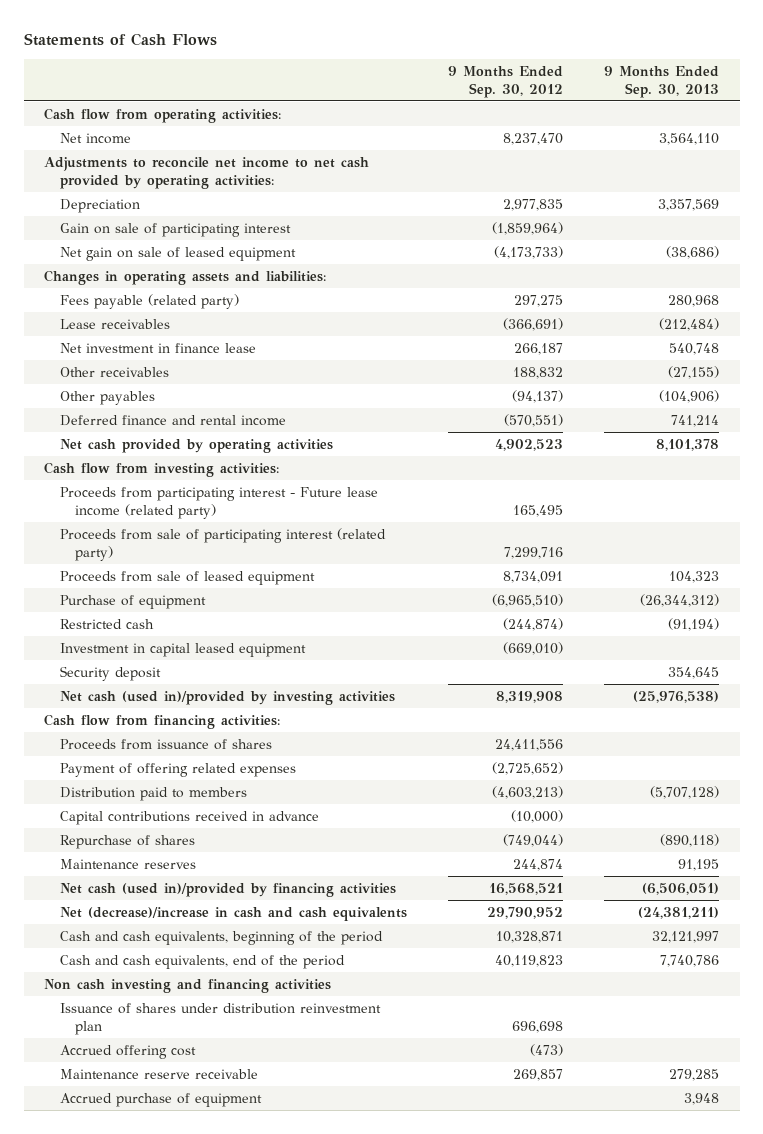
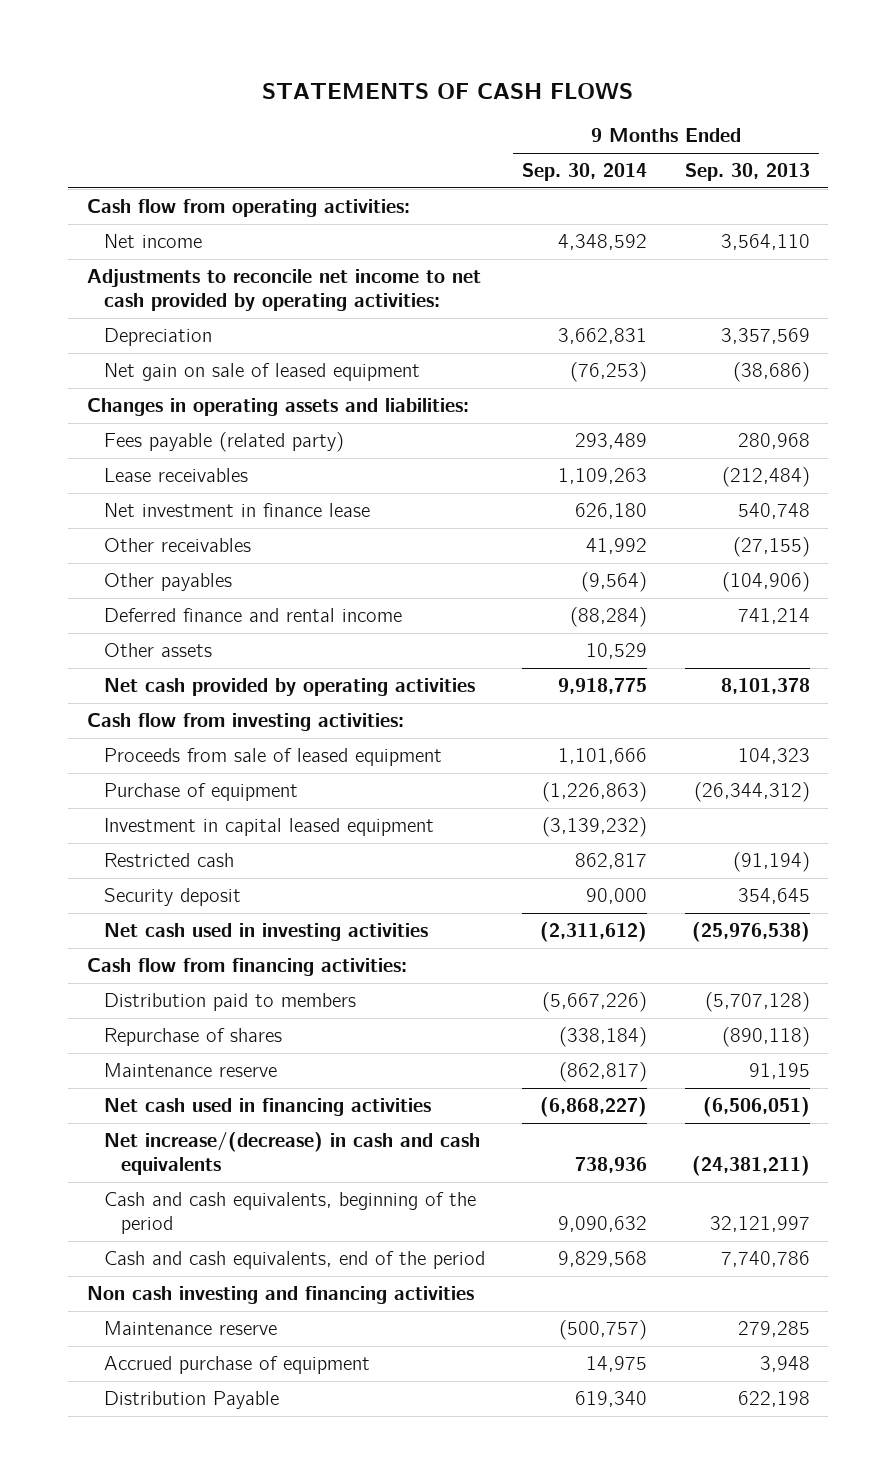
[23,33,217,47] Statements of Cash Flows -> [262,82,634,99] STATEMENTS OF CASH FLOWS
[447,66,563,98] 9 Months Ended Sep. 30, 2012 -> none
none -> [522,163,648,182] Sep. 30, 2014
[59,222,291,237] Gain on sale of participating interest -> none
none -> [103,643,212,658] Other assets
[59,486,378,519] Proceeds from participating interest - Future lease income (related party) -> none
[59,527,386,561] Proceeds from sale of participating interest (related party) -> none
[59,618,154,629] Restricted cash -> [103,853,234,868] Restricted cash
[59,690,395,705] Net cash (used in)/provided by investing activities -> [103,923,428,942] Net cash used in investing activities
[59,738,272,750] Proceeds from issuance of shares -> none
[59,762,296,777] Payment of offering related expenses -> none
[59,810,319,825] Capital contributions received in advance -> none
[59,858,196,869] Maintenance reserves -> [103,1063,277,1078] Maintenance reserve
[59,882,396,897] Net cash (used in)/provided by financing activities -> [103,1098,431,1117] Net cash used in financing activities
[59,906,407,921] Net (decrease)/increase in cash and cash equivalents -> [103,1132,480,1176] Net increase/(decrease) in cash and cash equivalents
[59,1002,381,1035] Issuance of shares under distribution reinvestment plan -> none
[59,1044,196,1059] Accrued offering cost -> none
[59,1068,258,1079] Maintenance reserve receivable -> [103,1321,277,1336] Maintenance reserve
none -> [103,1391,279,1410] Distribution Payable

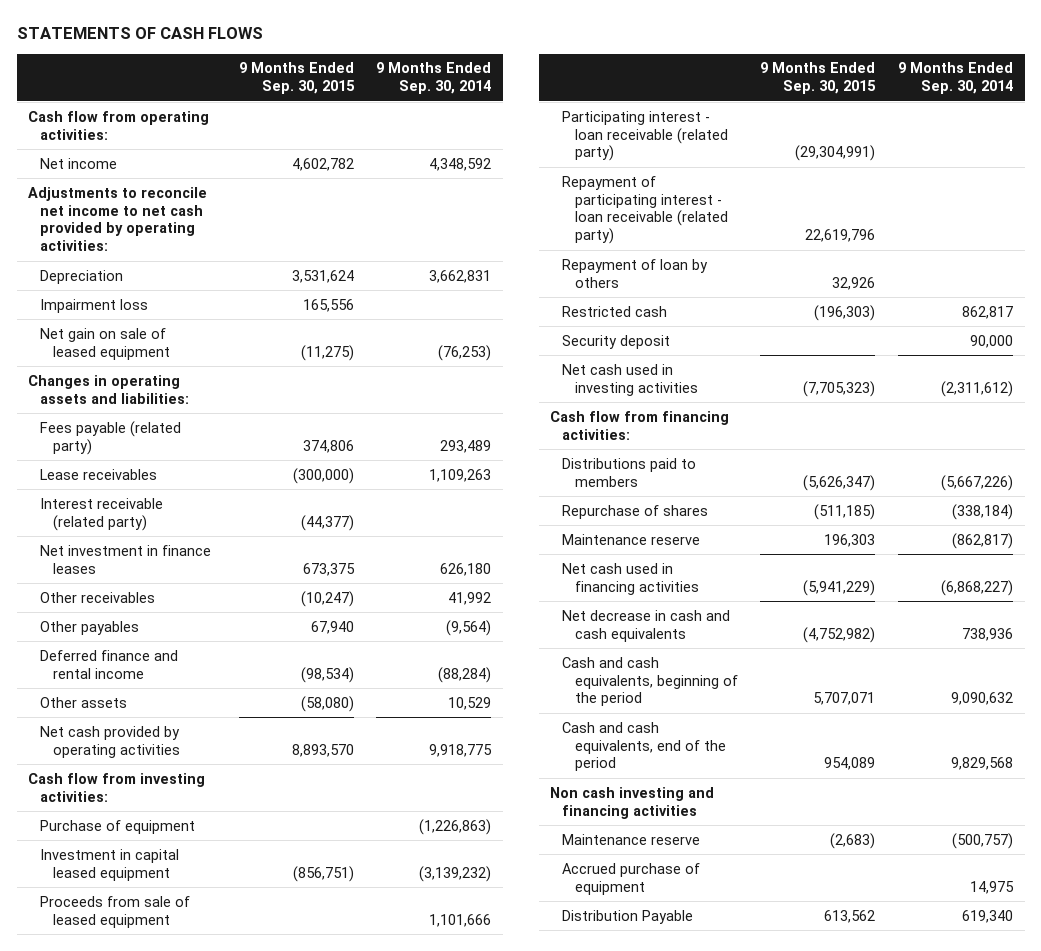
[684,163,810,182] Sep. 30, 2013 -> none
none -> [238,62,355,95] 9 Months Ended Sep. 30, 2015
none -> [40,298,149,313] Impairment loss
none -> [40,497,164,531] Interest receivable (related party)
[103,503,370,518] Net investment in finance lease -> [40,544,212,574] Net investment in finance leases
[103,748,442,767] Proceeds from sale of leased equipment -> [40,895,191,928] Proceeds from sale of leased equipment
none -> [562,110,728,162] Participating interest - loan receivable (related party)
none -> [562,175,728,245] Repayment of participating interest - loan receivable (related party)
none -> [562,258,709,288] Repayment of loan by others
[103,993,356,1012] Distribution paid to members -> [562,457,697,487] Distributions paid to members
[103,1132,480,1176] Net increase/(decrease) in cash and cash equivalents -> [562,609,731,642] Net decrease in cash and cash equivalents

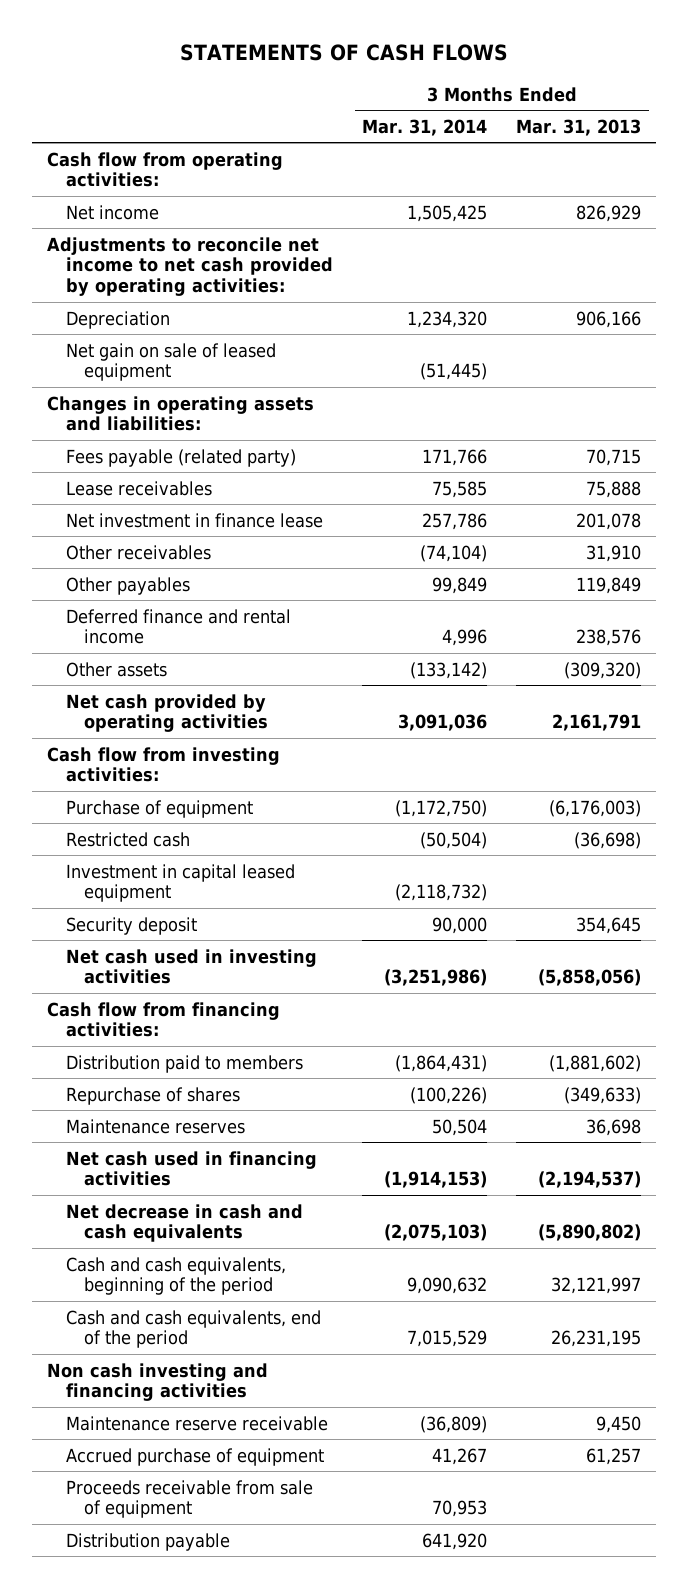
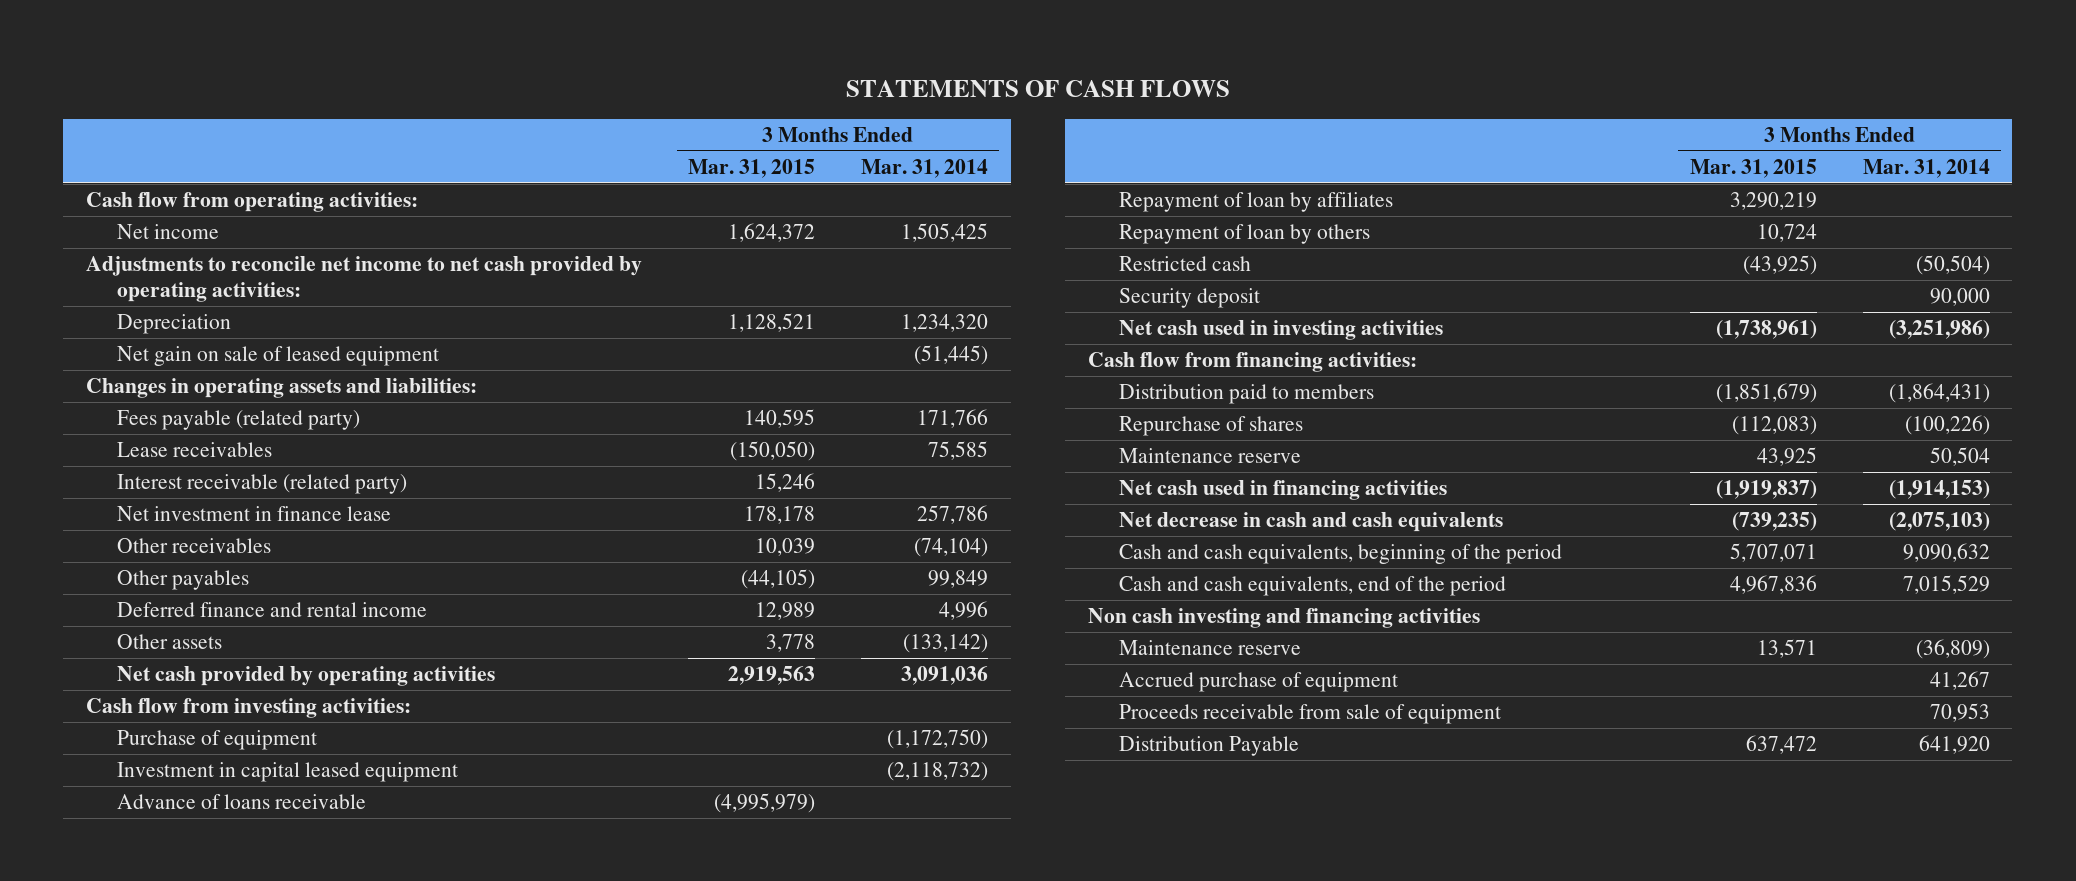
[516,118,642,136] Mar. 31, 2013 -> none
none -> [688,158,816,178] Mar. 31, 2015
none -> [116,474,407,495] Interest receivable (related party)
none -> [116,794,366,810] Advance of loans receivable
none -> [1118,192,1393,213] Repayment of loan by affiliates
none -> [1118,224,1370,245] Repayment of loan by others
[65,831,190,847] Restricted cash -> [1118,256,1251,272] Restricted cash
[65,1118,245,1134] Maintenance reserves -> [1118,448,1301,464] Maintenance reserve
[65,1415,328,1431] Maintenance reserve receivable -> [1118,640,1301,656] Maintenance reserve
[65,1532,230,1551] Distribution payable -> [1118,736,1299,757] Distribution Payable

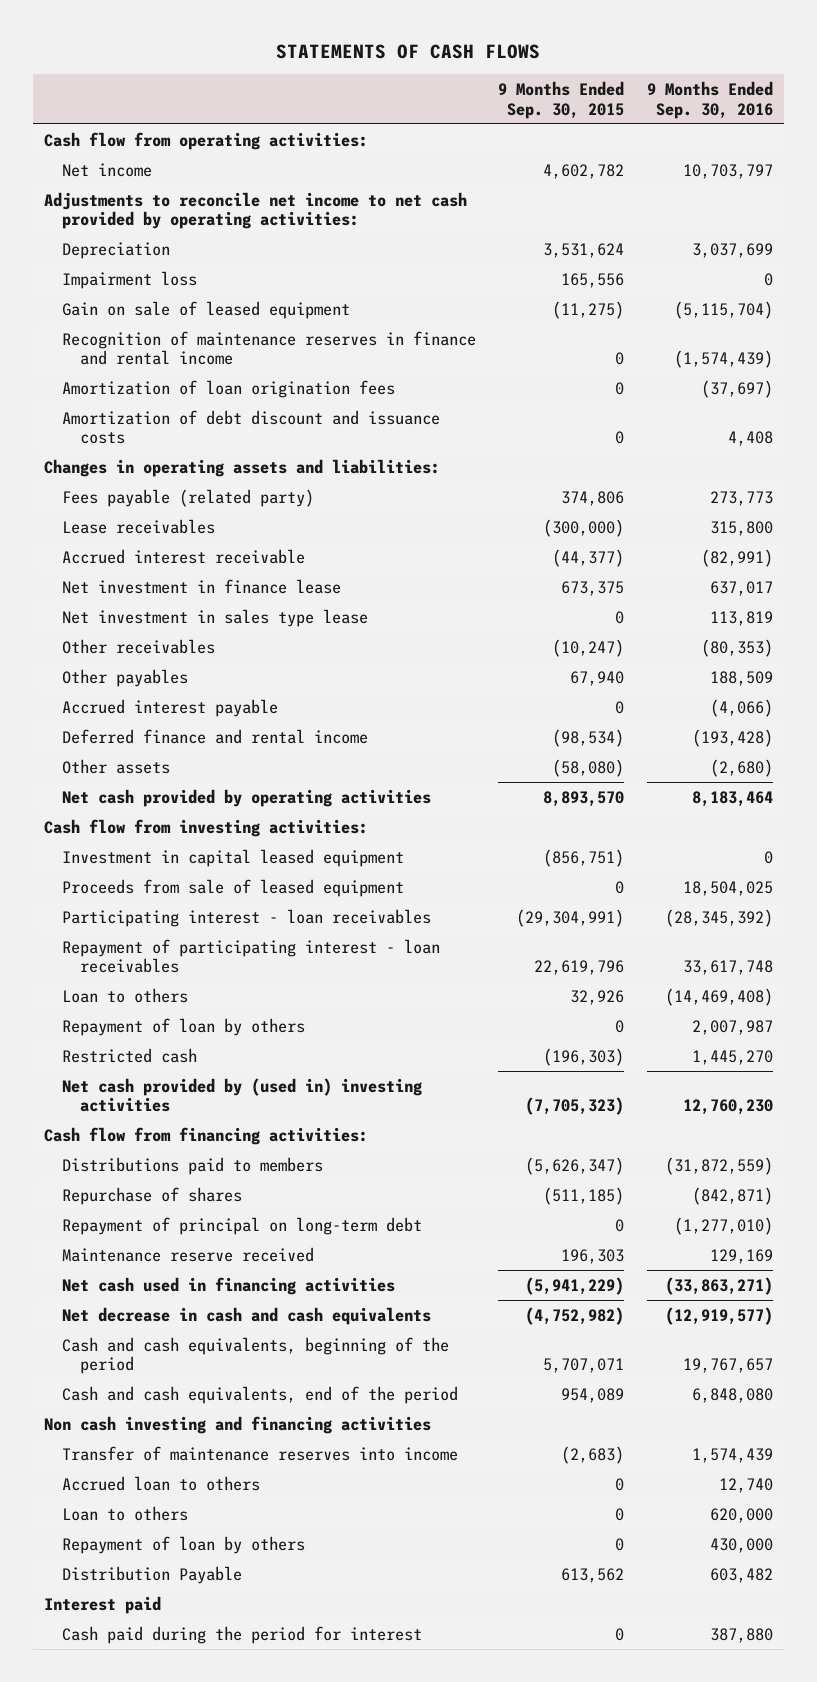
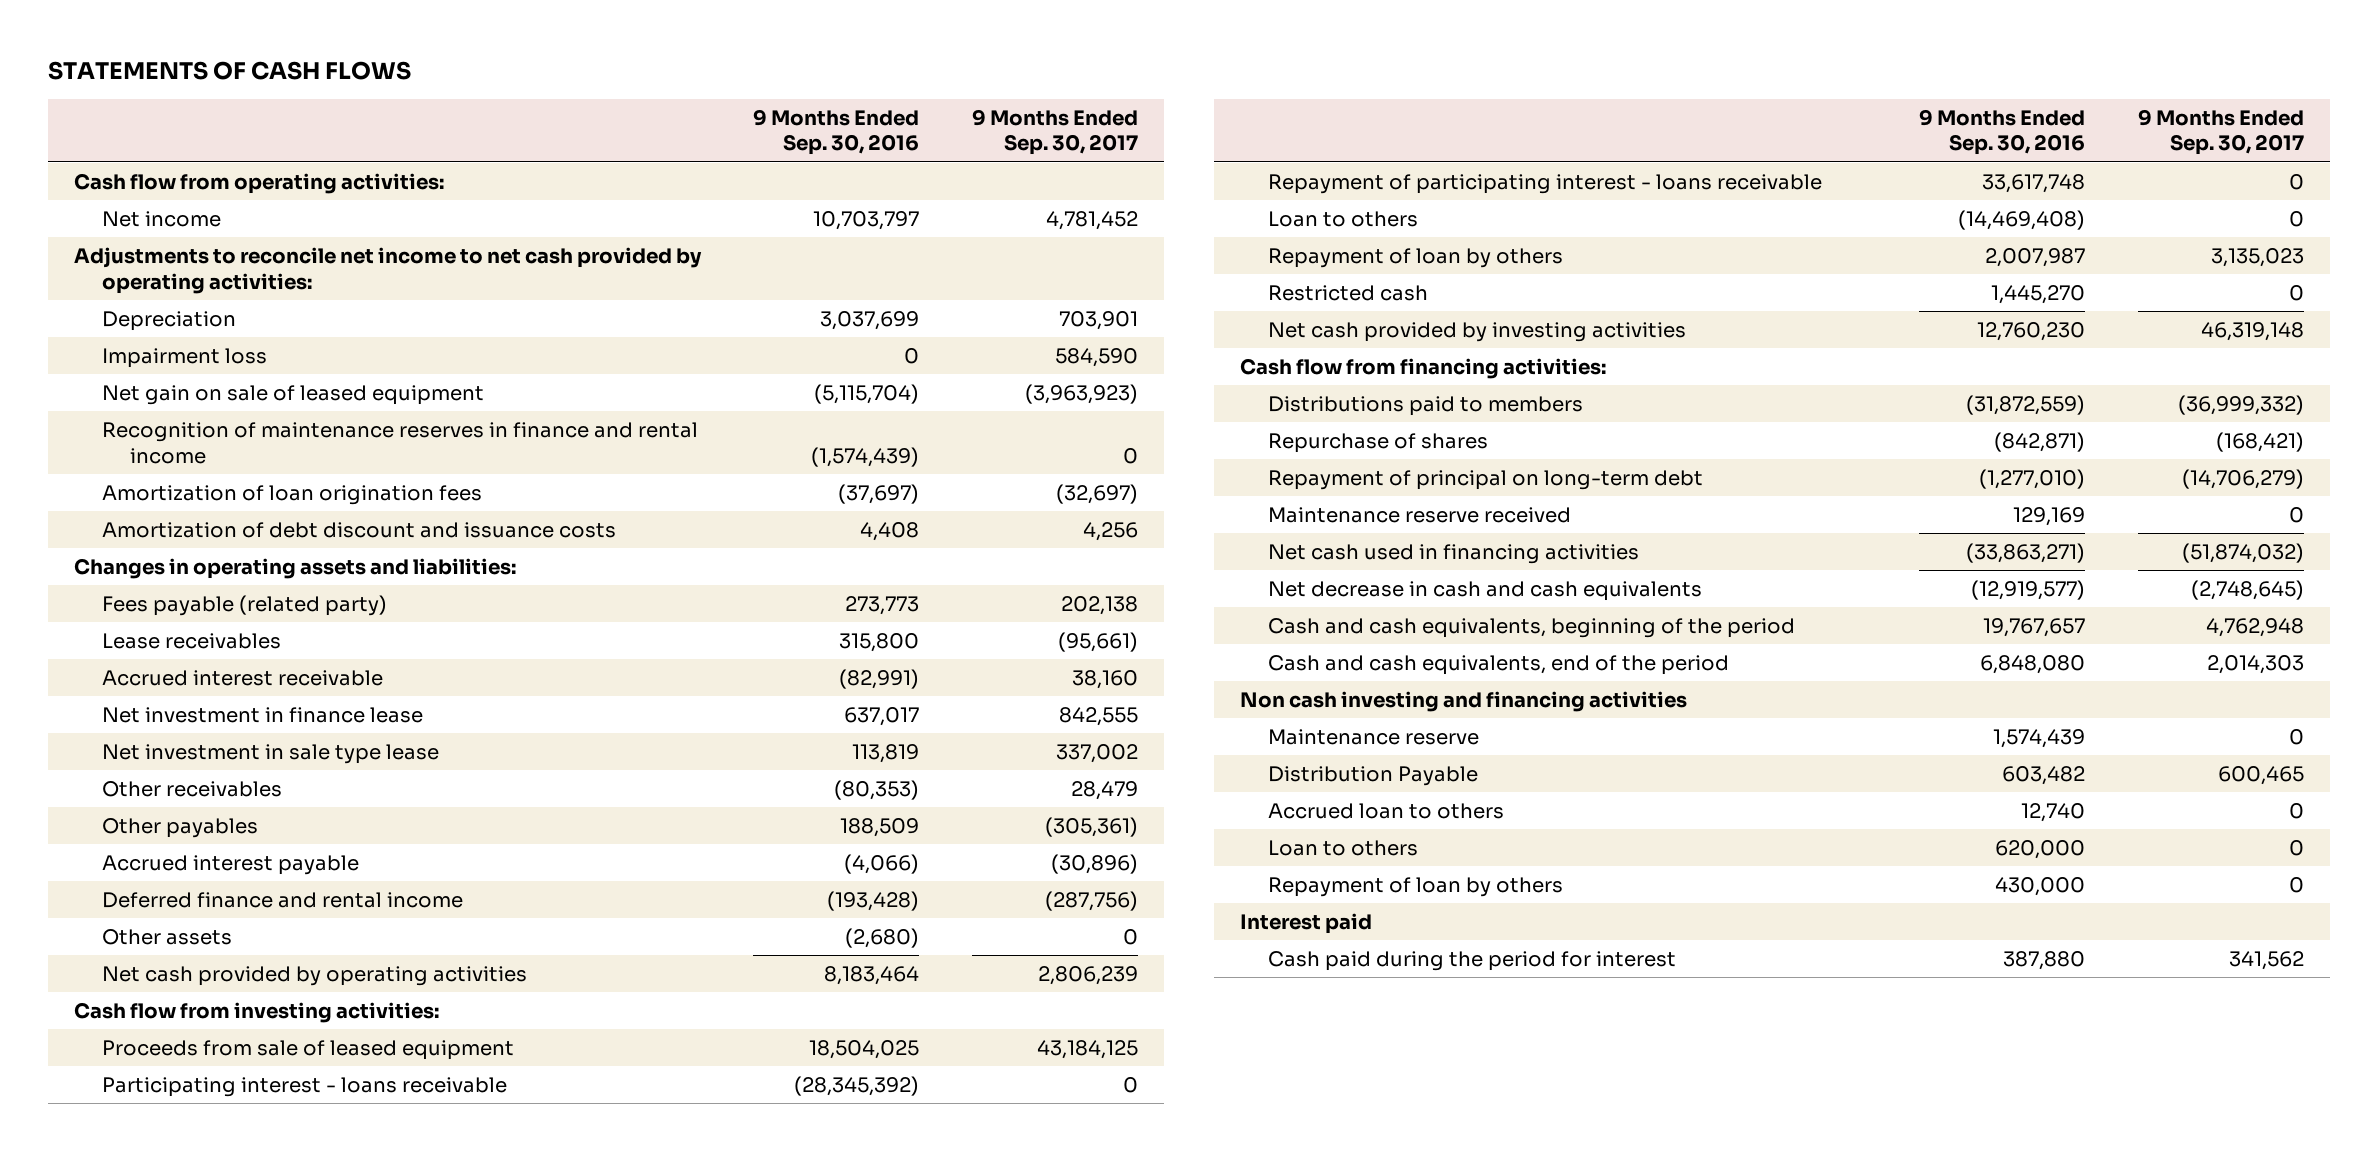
[498,81,625,119] 9 Months Ended Sep. 30, 2015 -> none
none -> [971,108,1138,156] 9 Months Ended Sep. 30, 2017
[62,300,351,319] Gain on sale of leased equipment -> [102,384,485,405] Net gain on sale of leased equipment
[62,608,369,627] Net investment in sales type lease -> [102,743,440,764] Net investment in sale type lease
[62,848,405,867] Investment in capital leased equipment -> none
[62,908,432,927] Participating interest - loan receivables -> [102,1076,508,1097] Participating interest - loans receivable
[62,938,441,974] Repayment of participating interest - loan receivables -> [1268,173,1823,194] Repayment of participating interest - loans receivable
[62,1077,423,1113] Net cash provided by (used in) investing activities -> [1268,321,1687,342] Net cash provided by investing activities
[62,1445,459,1461] Transfer of maintenance reserves into income -> [1268,728,1480,745] Maintenance reserve
[62,1565,243,1584] Distribution Payable -> [1268,765,1479,786] Distribution Payable

